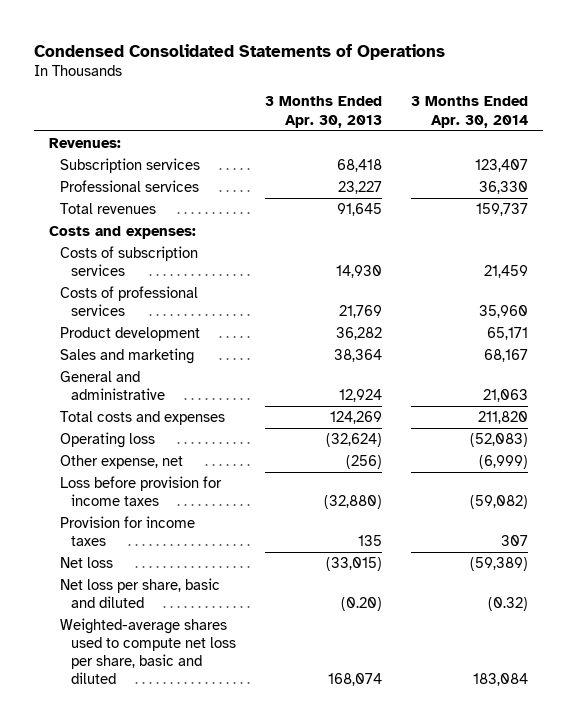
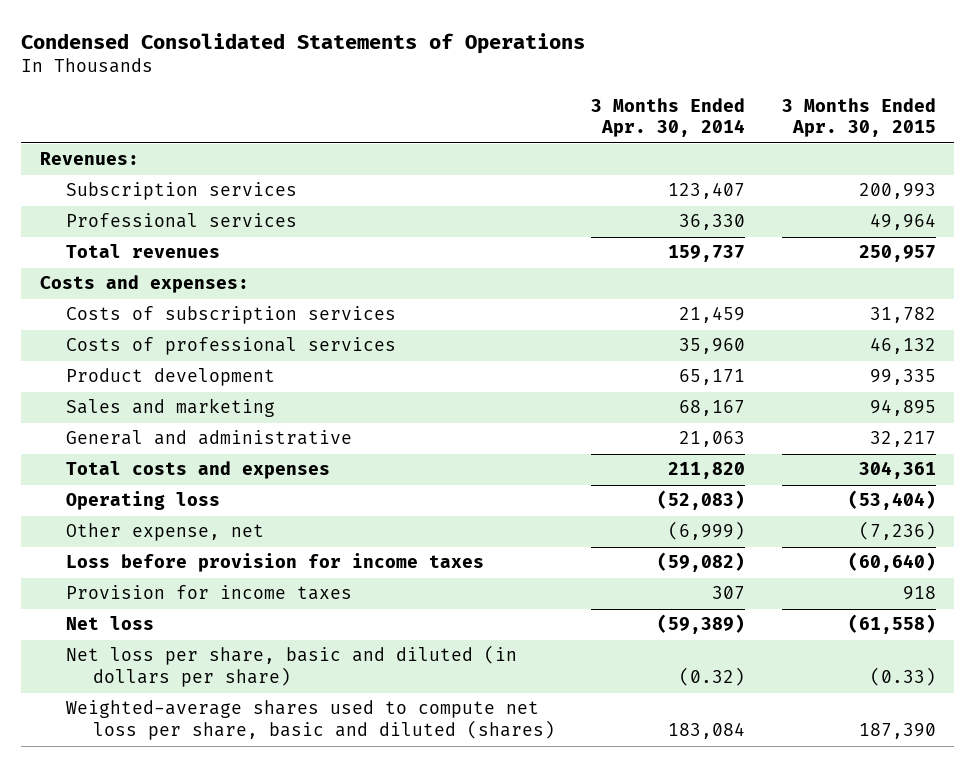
[265,96,383,128] 3 Months Ended Apr. 30, 2013 -> none
none -> [781,97,936,138] 3 Months Ended Apr. 30, 2015
[59,577,220,609] Net loss per share, basic and diluted -> [66,645,518,688] Net loss per share, basic and diluted (in dollars per share)
[59,617,236,685] Weighted-average shares used to compute net loss per share, basic and diluted -> [66,700,555,741] Weighted-average shares used to compute net loss per share, basic and diluted (shares)

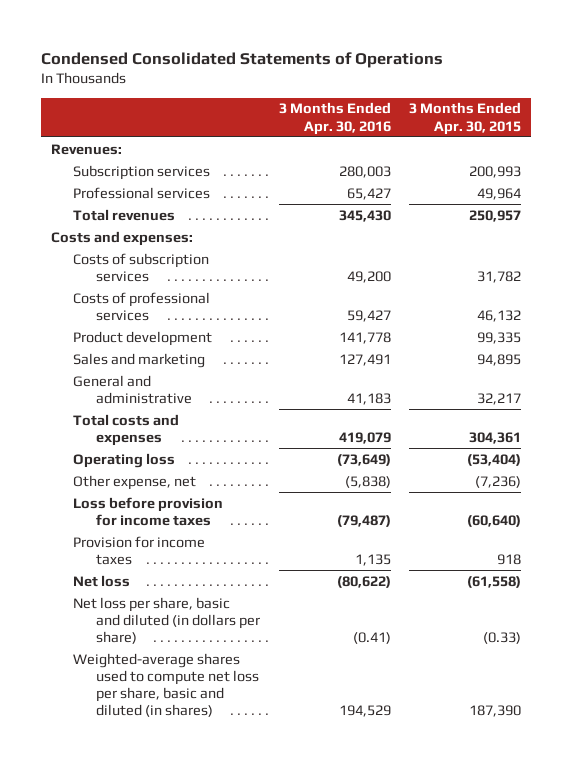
[591,97,746,138] 3 Months Ended Apr. 30, 2014 -> none
none -> [278,102,391,135] 3 Months Ended Apr. 30, 2016
[66,700,555,741] Weighted-average shares used to compute net loss per share, basic and diluted (shares) -> [73,652,259,718] Weighted-average shares used to compute net loss per share, basic and diluted (in shares)

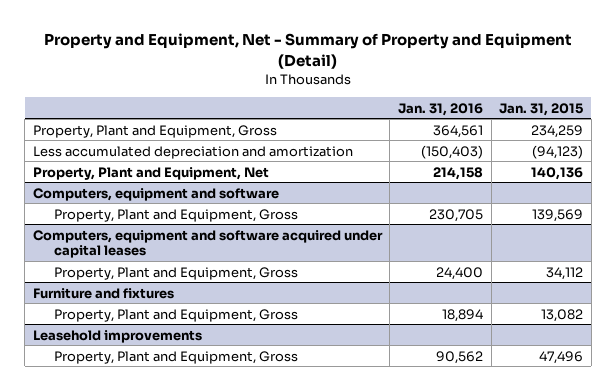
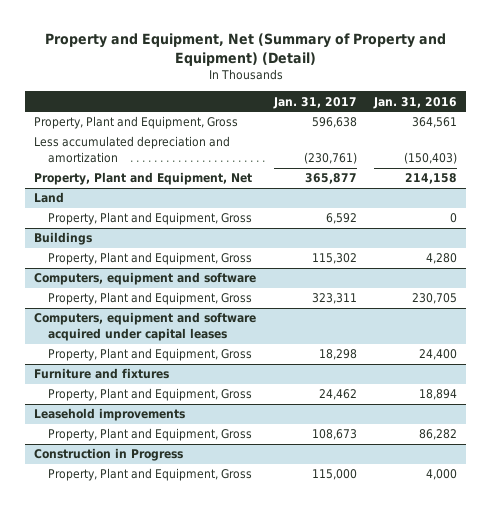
[43,33,572,69] Property and Equipment, Net - Summary of Property and Equipment (Detail) -> [44,32,446,66] Property and Equipment, Net (Summary of Property and Equipment) (Detail)
[499,102,584,116] Jan. 31, 2015 -> none
none -> [272,96,357,109] Jan. 31, 2017
none -> [33,192,64,204] Land
none -> [47,212,252,226] Property, Plant and Equipment, Gross
none -> [33,232,92,246] Buildings
none -> [47,252,252,266] Property, Plant and Equipment, Gross
[435,350,483,364] 90,562 -> [419,429,458,441] 86,282
none -> [33,448,183,462] Construction in Progress
none -> [47,468,252,482] Property, Plant and Equipment, Gross

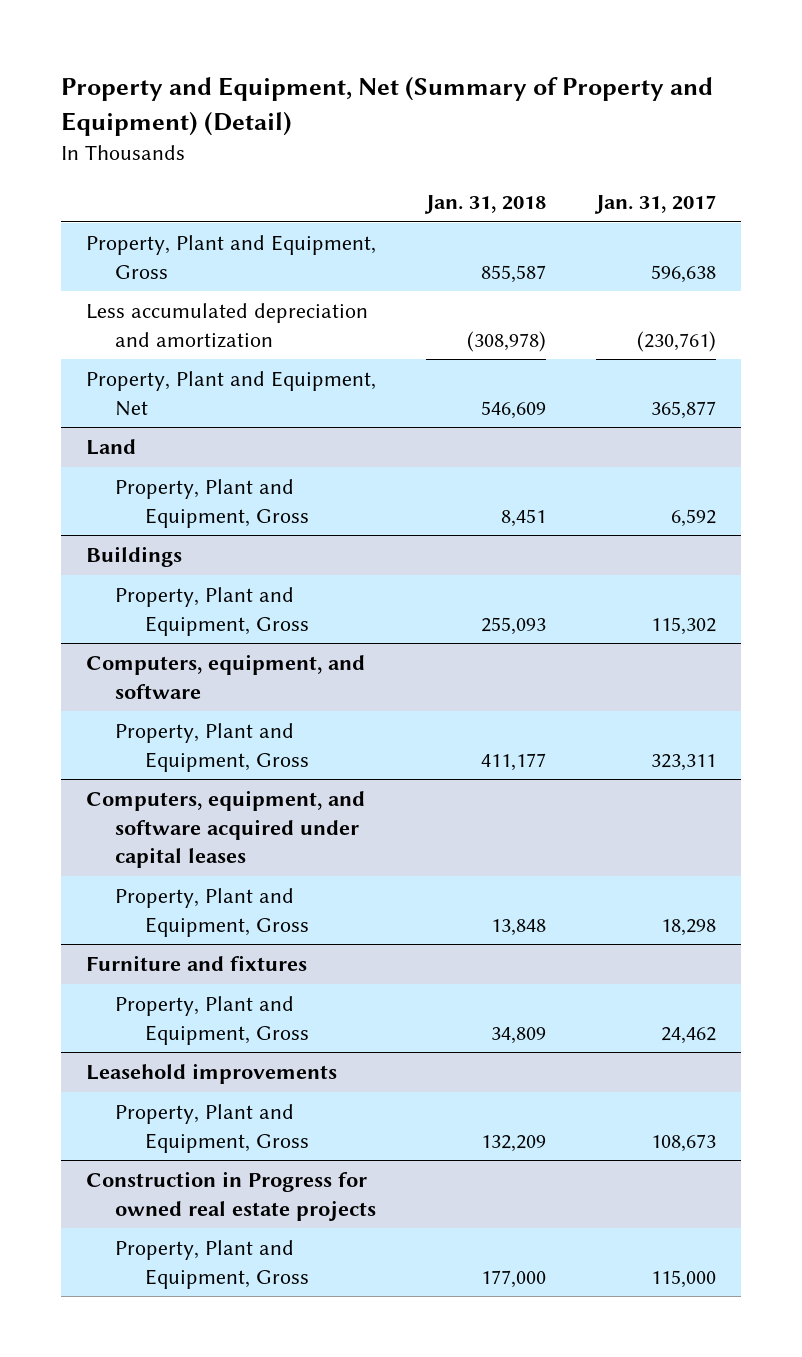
[373,96,458,109] Jan. 31, 2016 -> none
none -> [424,195,547,215] Jan. 31, 2018
[33,272,256,286] Computers, equipment and software -> [85,654,365,699] Computers, equipment, and software
[33,312,256,342] Computers, equipment and software acquired under capital leases -> [85,790,365,869] Computers, equipment, and software acquired under capital leases
[33,448,183,462] Construction in Progress -> [85,1171,377,1221] Construction in Progress for owned real estate projects

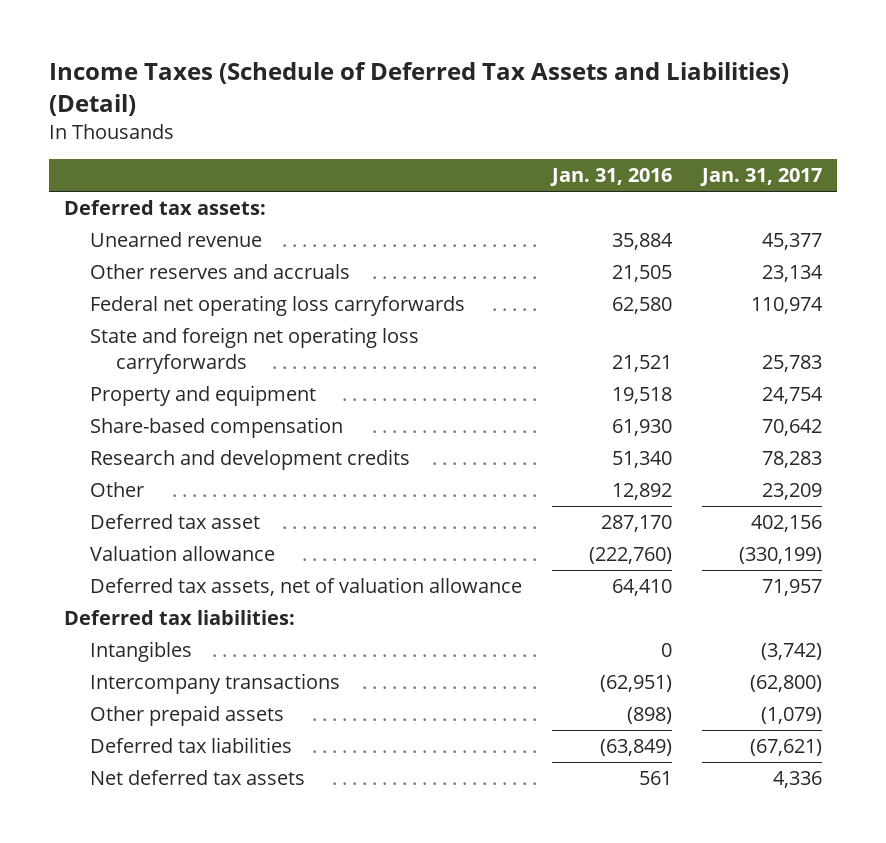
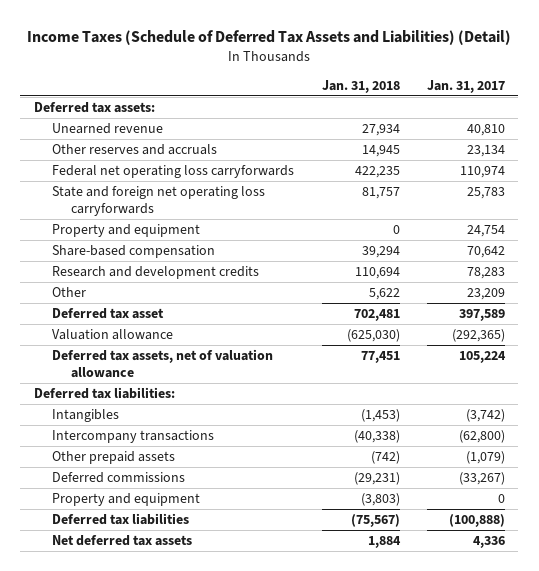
[550,168,673,187] Jan. 31, 2016 -> none
none -> [321,80,400,94] Jan. 31, 2018
[762,233,823,251] 45,377 -> [466,124,505,137] 40,810
[751,515,823,533] 402,156 -> [458,309,505,322] 397,589
[739,547,823,565] (330,199) -> [451,329,505,343] (292,365)
[762,579,823,597] 71,957 -> [458,351,506,364] 105,224
none -> [52,472,186,484] Deferred commissions
none -> [52,493,201,507] Property and equipment
[750,739,823,757] (67,621) -> [448,514,505,528] (100,888)

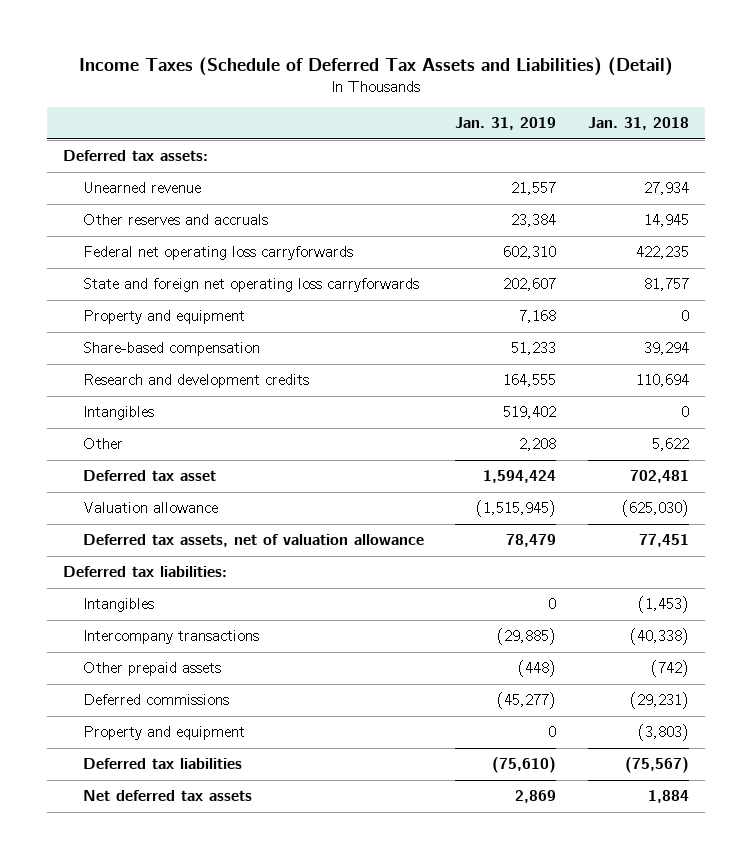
[426,80,505,94] Jan. 31, 2017 -> none
none -> [455,117,557,131] Jan. 31, 2019
none -> [82,406,154,421] Intangibles

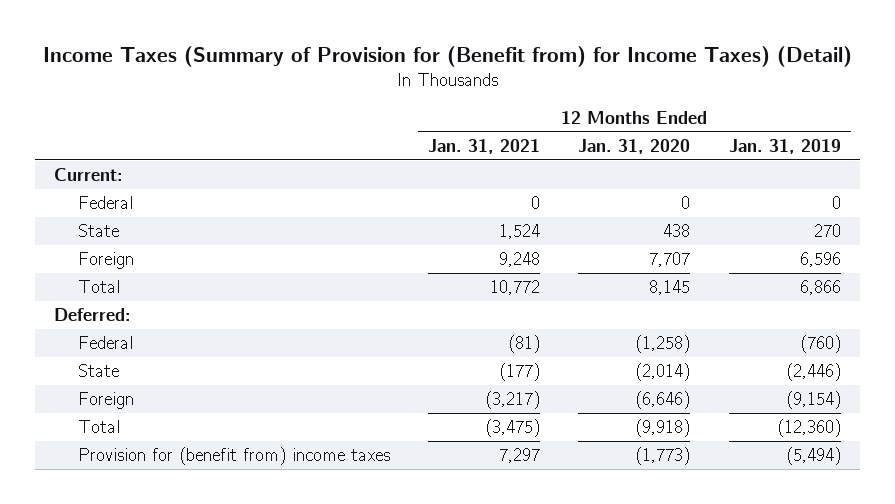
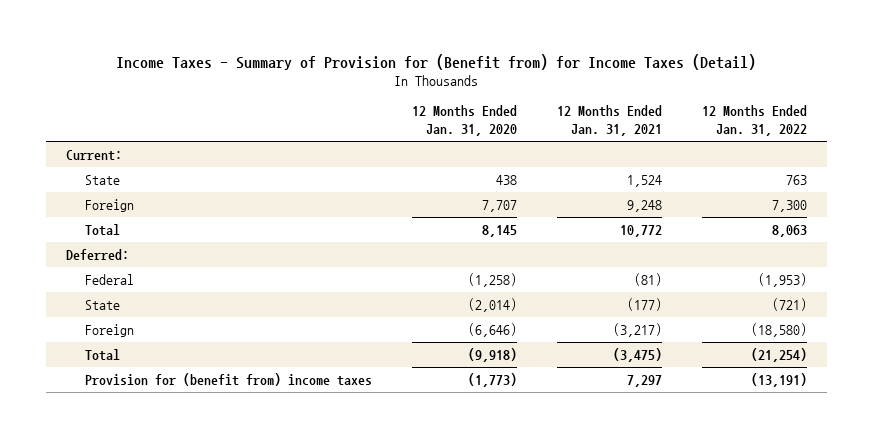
[42,46,852,68] Income Taxes (Summary of Provision for (Benefit from) for Income Taxes) (Detail) -> [116,53,757,70] Income Taxes - Summary of Provision for (Benefit from) for Income Taxes (Detail)
[728,139,841,155] Jan. 31, 2019 -> none
none -> [701,105,807,136] 12 Months Ended Jan. 31, 2022
[77,196,133,210] Federal -> none

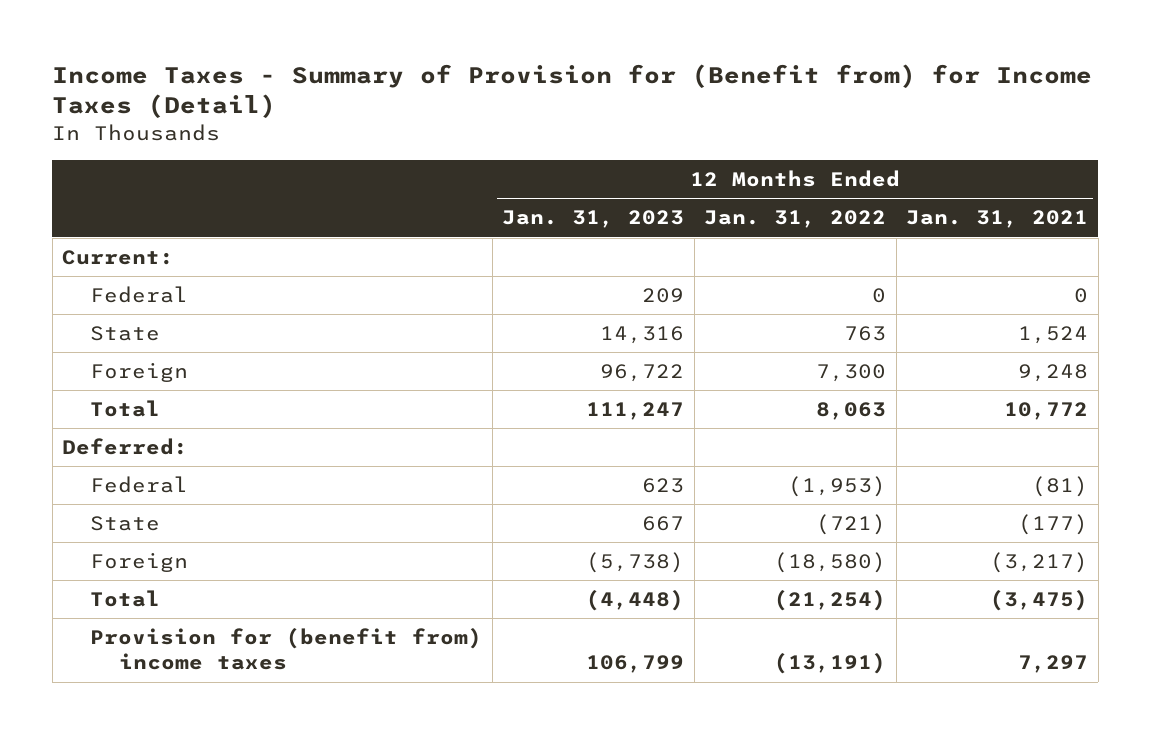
[411,105,517,136] 12 Months Ended Jan. 31, 2020 -> none
none -> [502,210,685,229] Jan. 31, 2023
none -> [90,286,189,304] Federal

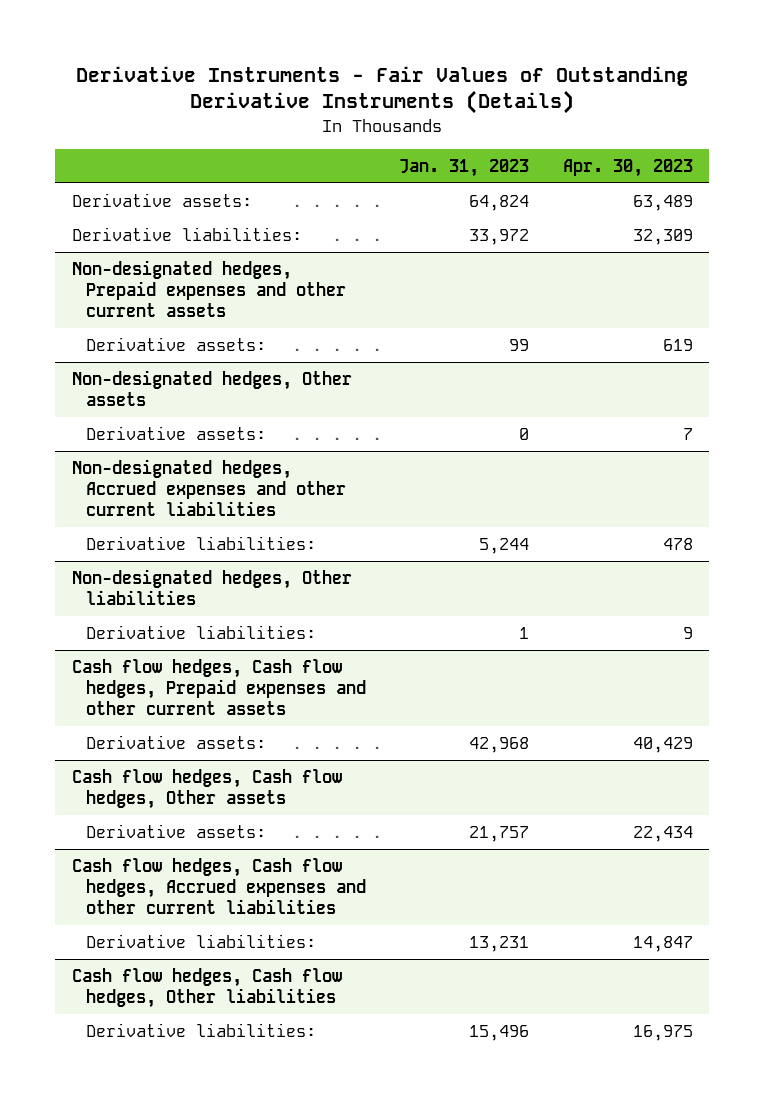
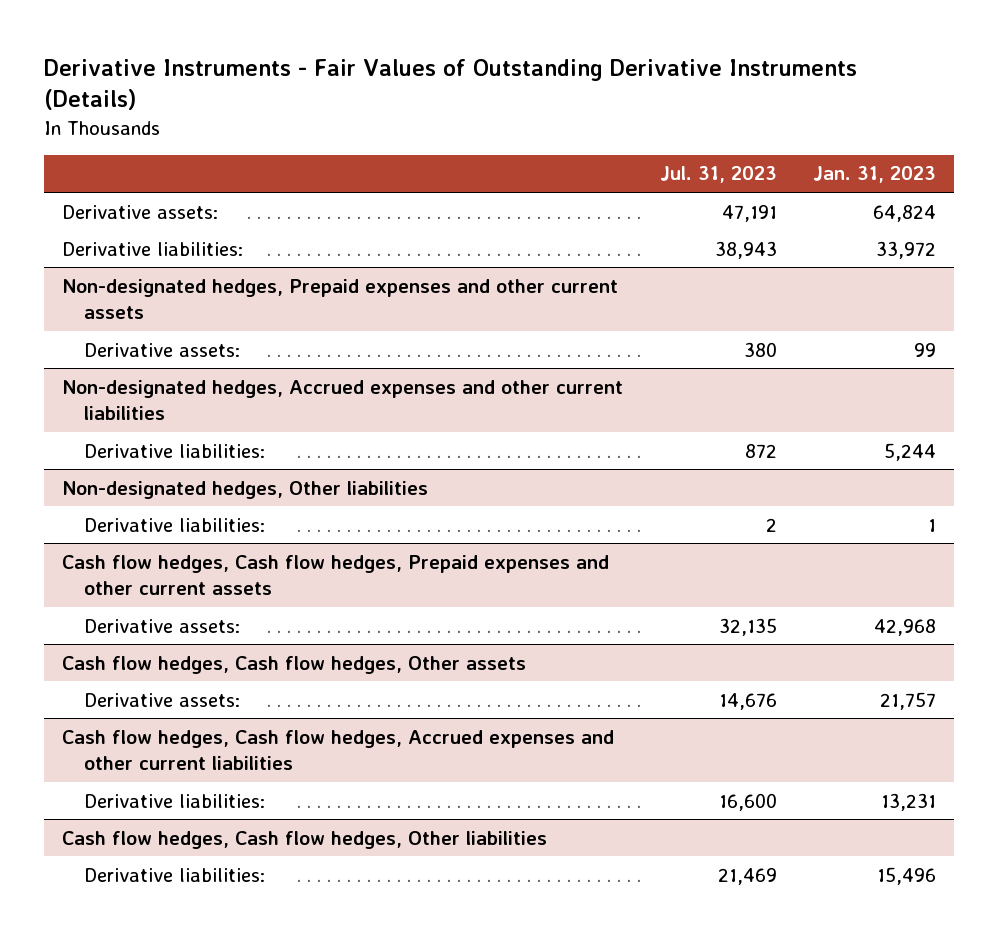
[562,158,693,177] Apr. 30, 2023 -> none
none -> [659,166,777,184] Jul. 31, 2023
[71,369,352,406] Non-designated hedges, Other assets -> none
[85,425,266,440] Derivative assets: -> none

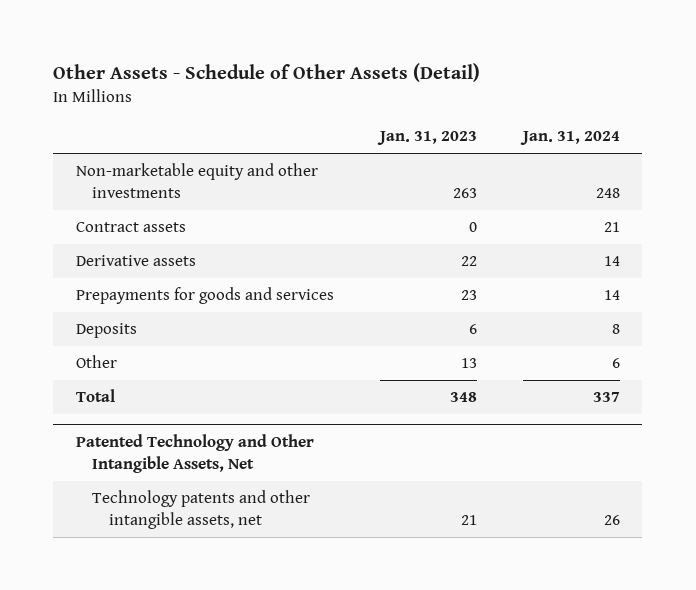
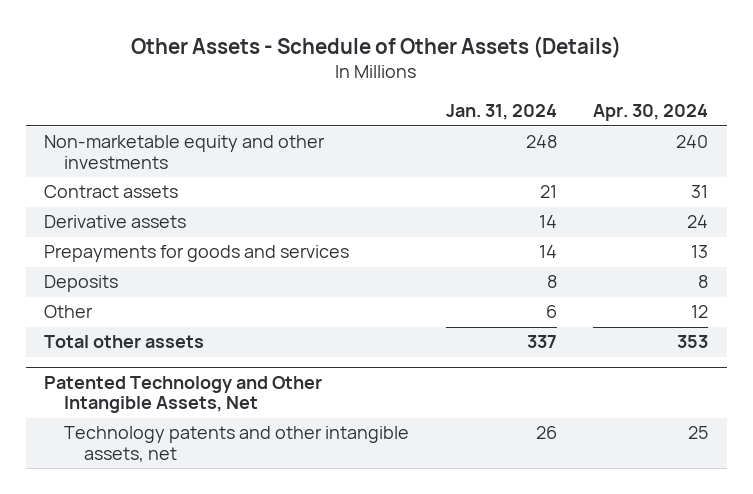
[53,63,481,83] Other Assets - Schedule of Other Assets (Detail) -> [131,35,622,58] Other Assets - Schedule of Other Assets (Details)
[376,131,477,146] Jan. 31, 2023 -> none
none -> [593,104,709,122] Apr. 30, 2024
[76,389,116,403] Total -> [44,335,205,349] Total other assets

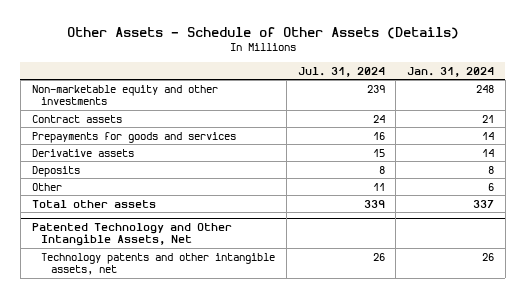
[593,104,709,122] Apr. 30, 2024 -> none
none -> [297,66,385,77] Jul. 31, 2024
[44,215,187,229] Derivative assets -> [31,148,134,157] Derivative assets

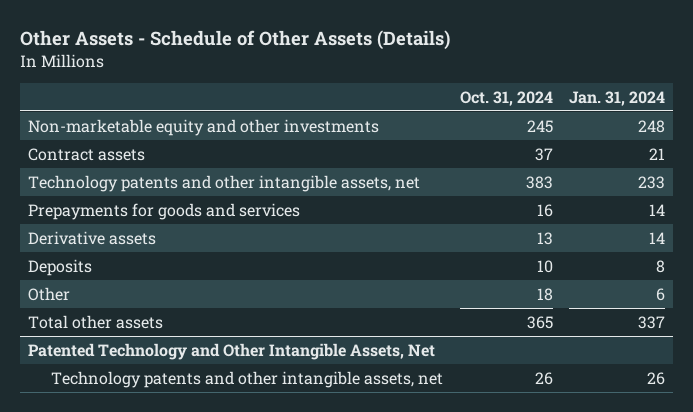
[297,66,385,77] Jul. 31, 2024 -> none
none -> [459,90,553,106] Oct. 31, 2024
none -> [28,174,421,192] Technology patents and other intangible assets, net

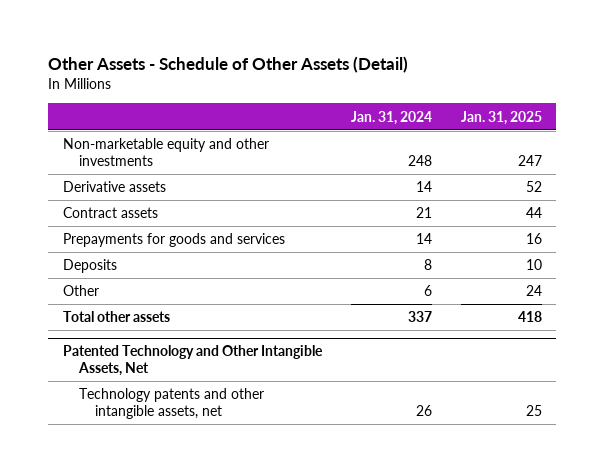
[20,29,451,50] Other Assets - Schedule of Other Assets (Details) -> [48,56,409,74] Other Assets - Schedule of Other Assets (Detail)
[459,90,553,106] Oct. 31, 2024 -> none
none -> [460,110,542,125] Jan. 31, 2025
[28,230,157,245] Derivative assets -> [62,181,166,193] Derivative assets
[28,174,421,192] Technology patents and other intangible assets, net -> none

